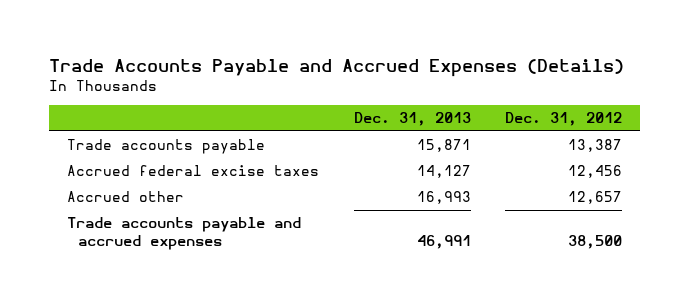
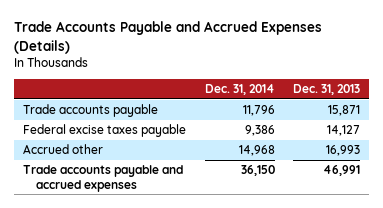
[505,112,623,127] Dec. 31, 2012 -> none
none -> [204,83,275,95] Dec. 31, 2014
[66,165,319,177] Accrued federal excise taxes -> [23,124,187,138] Federal excise taxes payable

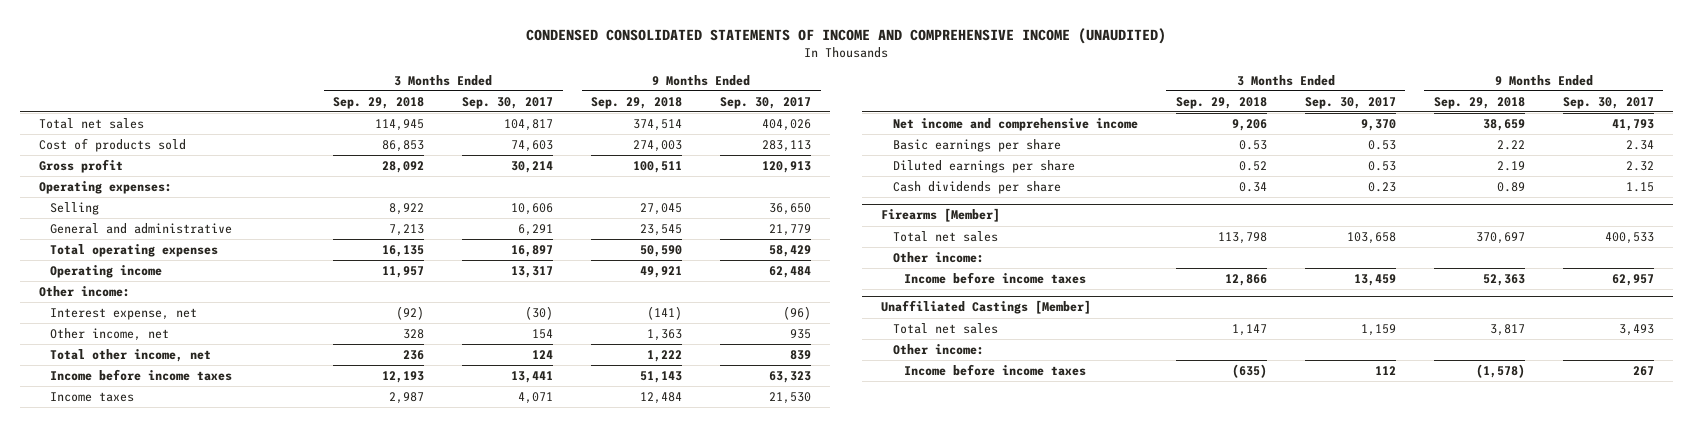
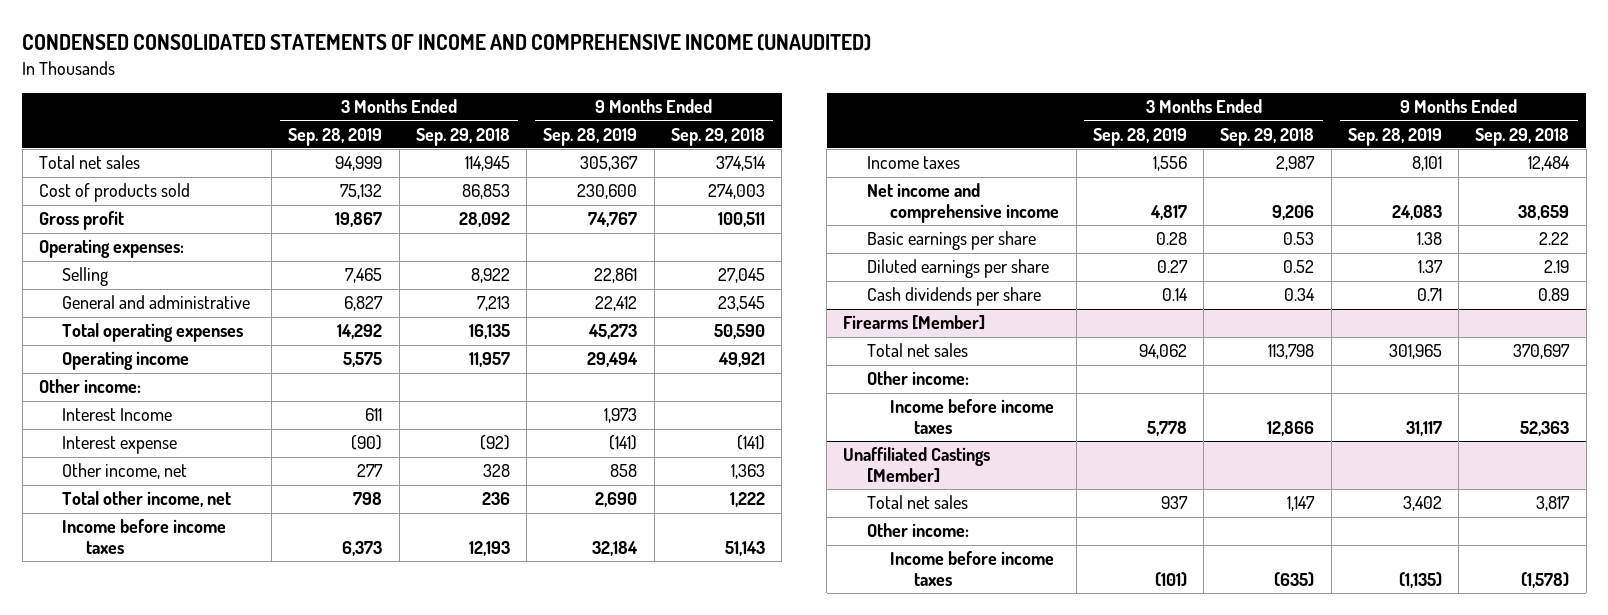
[462,96,554,109] Sep. 30, 2017 -> none
[720,96,812,109] Sep. 30, 2017 -> none
none -> [288,127,383,146] Sep. 28, 2019
none -> [543,127,638,146] Sep. 28, 2019
none -> [62,408,173,422] Interest Income
[50,307,198,320] Interest expense, net -> [62,436,178,455] Interest expense

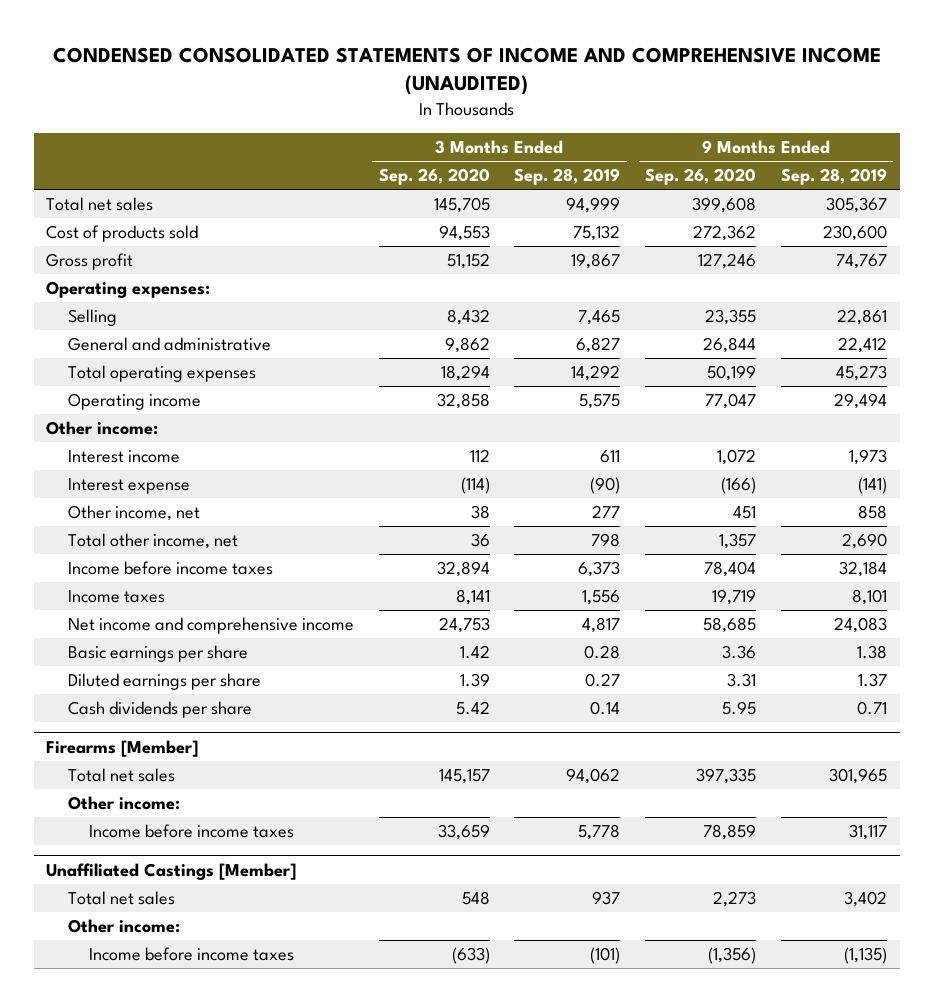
[415,127,510,146] Sep. 29, 2018 -> none
[670,127,765,146] Sep. 29, 2018 -> none
none -> [378,168,490,186] Sep. 26, 2020
none -> [645,168,757,186] Sep. 26, 2020
[62,408,173,422] Interest Income -> [67,450,180,464] Interest income

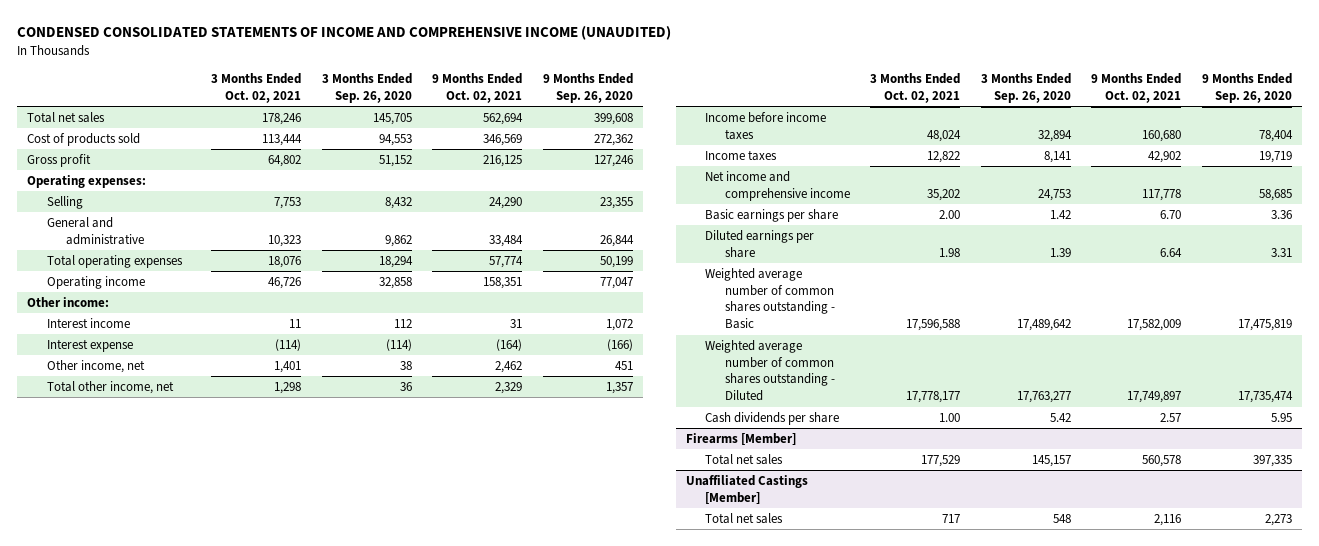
[514,168,621,186] Sep. 28, 2019 -> none
[781,168,888,186] Sep. 28, 2019 -> none
none -> [211,73,302,103] 3 Months Ended Oct. 02, 2021
none -> [432,73,523,103] 9 Months Ended Oct. 02, 2021
none -> [705,267,835,330] Weighted average number of common shares outstanding - Basic
none -> [705,339,835,402] Weighted average number of common shares outstanding - Diluted
[67,796,180,811] Other income: -> none
[88,824,294,839] Income before income taxes -> none
[67,919,180,934] Other income: -> none
[88,947,294,962] Income before income taxes -> none

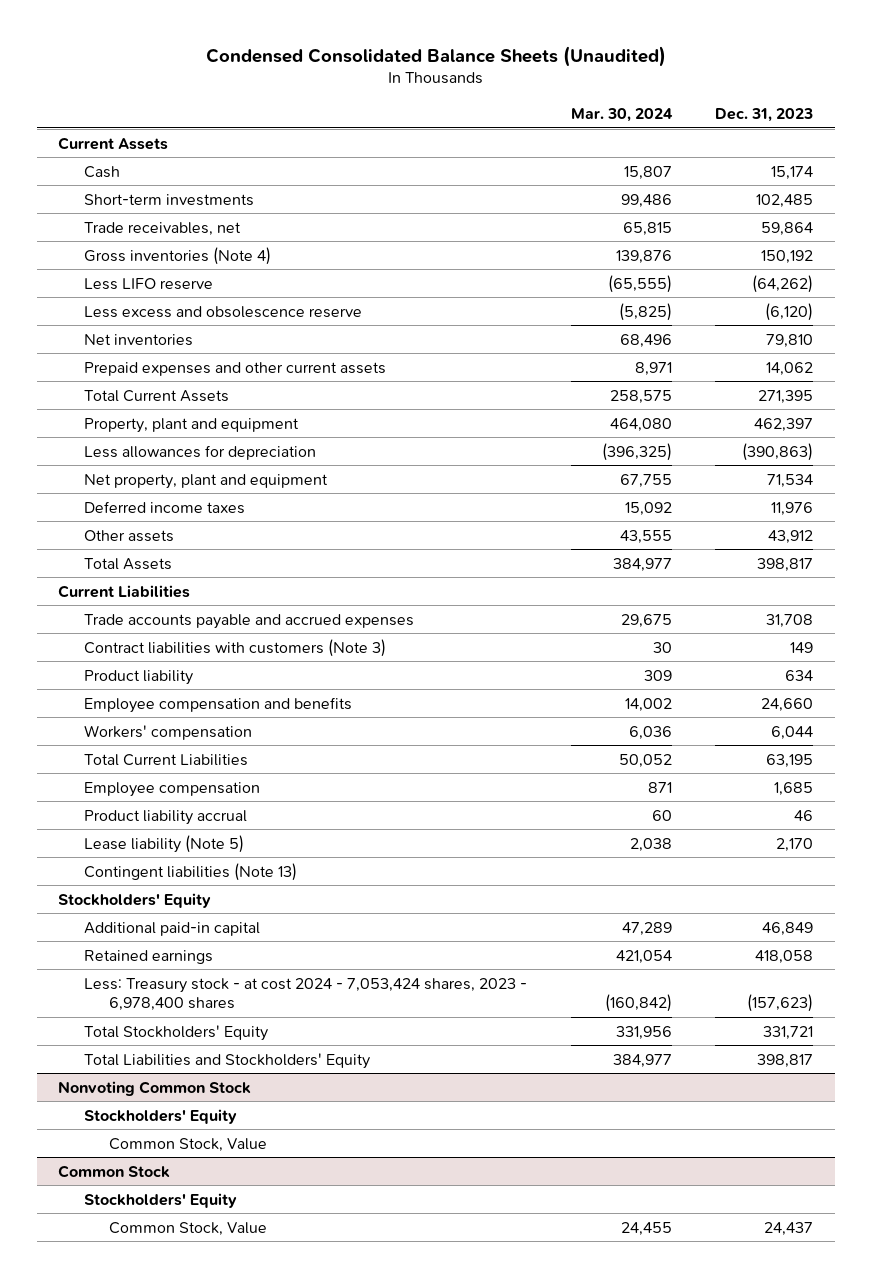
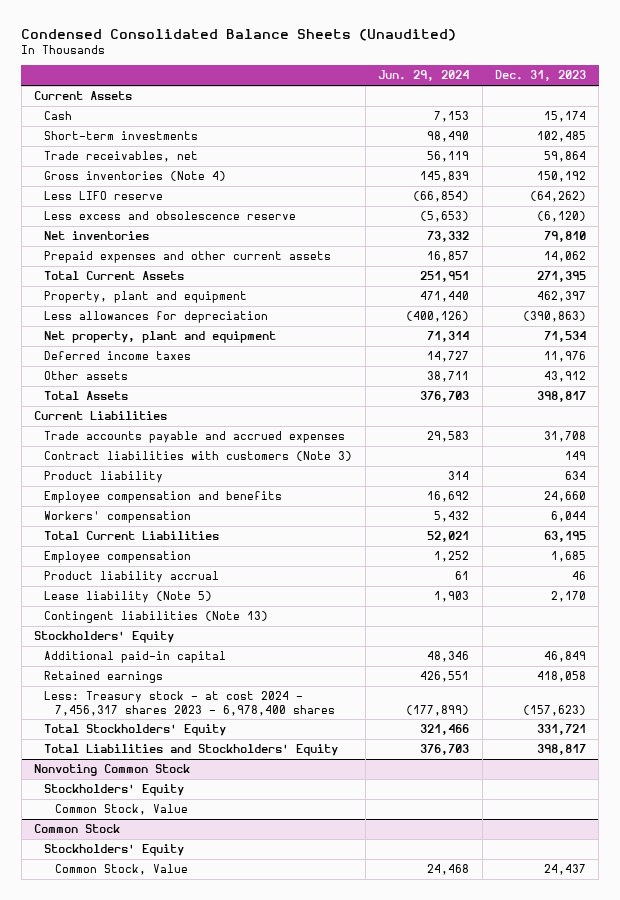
[570,108,673,123] Mar. 30, 2024 -> none
none -> [378,70,470,82] Jun. 29, 2024
[83,977,527,1012] Less: Treasury stock - at cost 2024 - 7,053,424 shares, 2023 - 6,978,400 shares -> [44,691,335,716] Less: Treasury stock - at cost 2024 - 7,456,317 shares 2023 - 6,978,400 shares

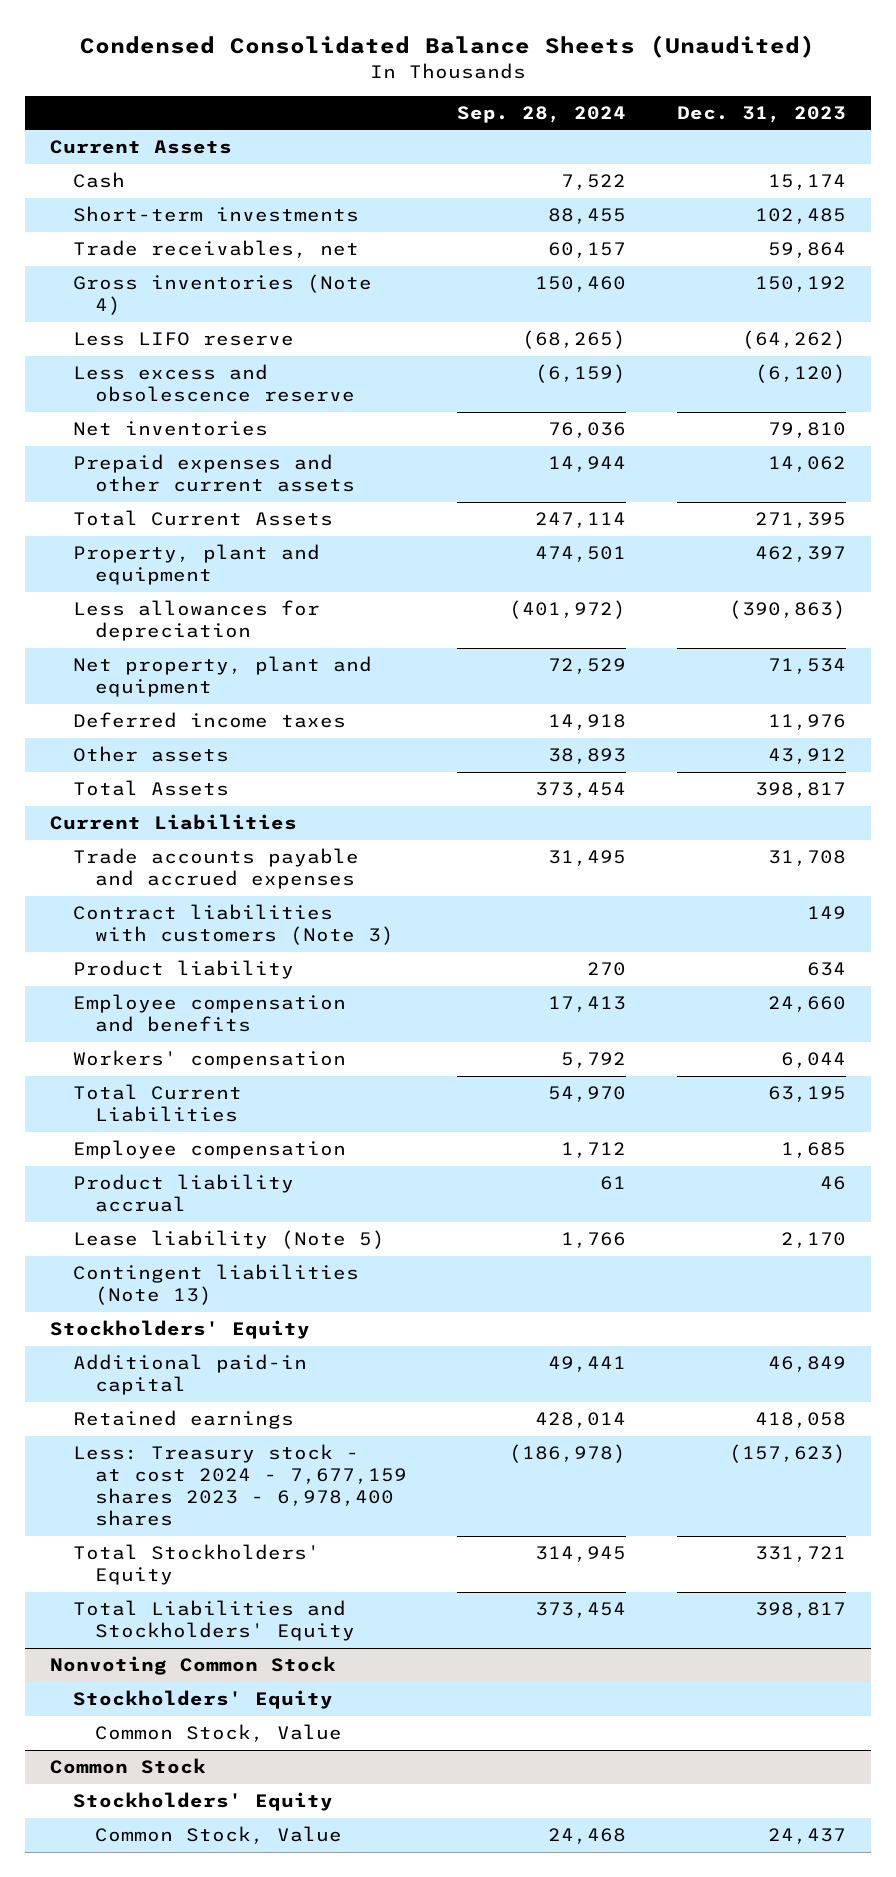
[378,70,470,82] Jun. 29, 2024 -> none
none -> [457,105,627,123] Sep. 28, 2024
[44,691,335,716] Less: Treasury stock - at cost 2024 - 7,456,317 shares 2023 - 6,978,400 shares -> [72,1444,407,1526] Less: Treasury stock - at cost 2024 - 7,677,159 shares 2023 - 6,978,400 shares

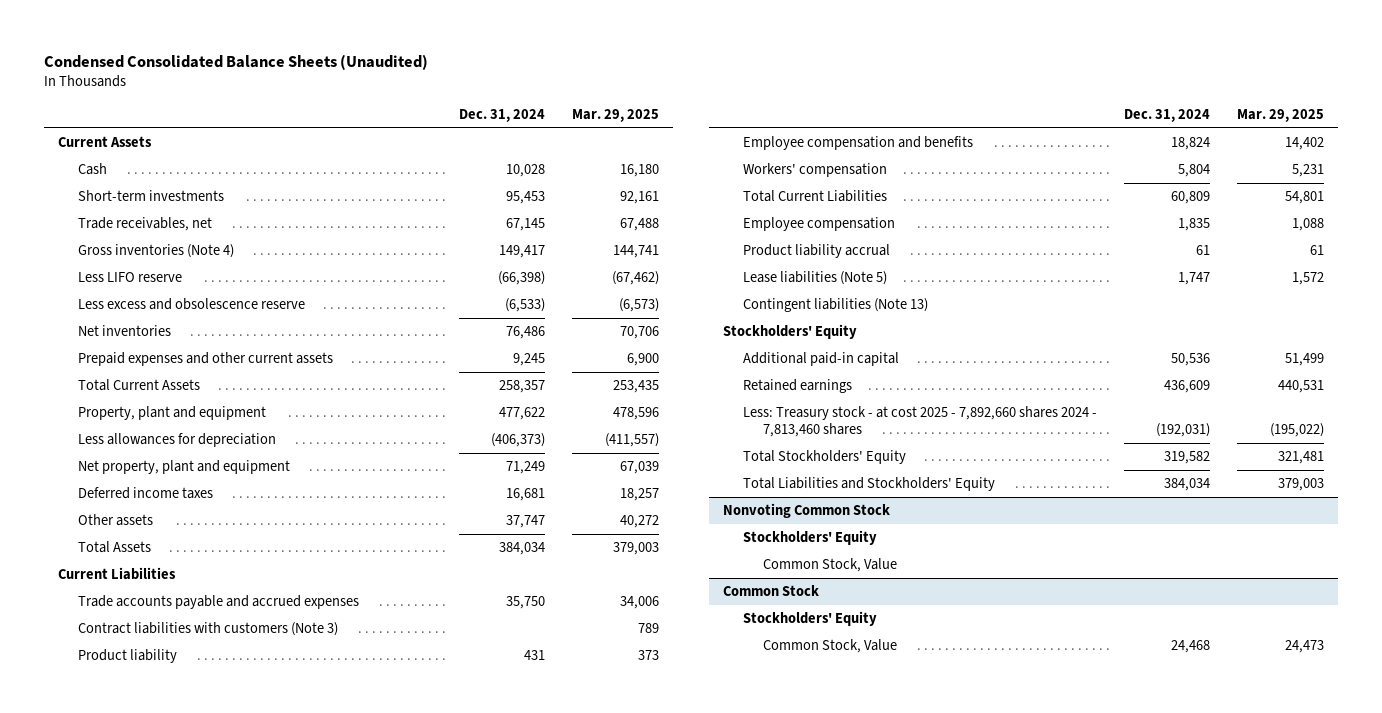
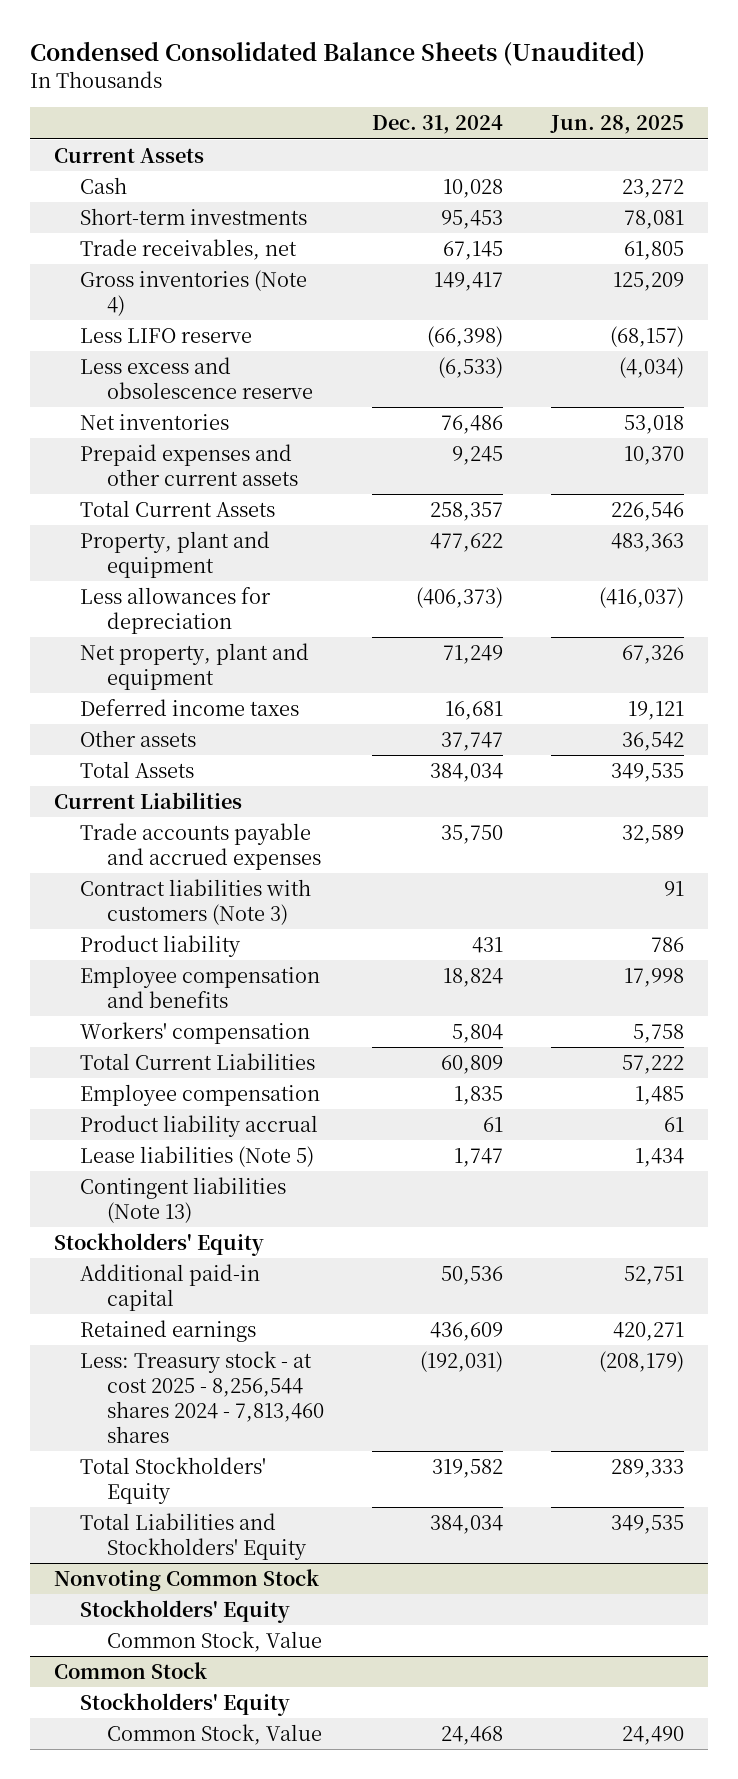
[572,108,660,122] Mar. 29, 2025 -> none
none -> [549,115,684,135] Jun. 28, 2025
[742,406,1097,438] Less: Treasury stock - at cost 2025 - 7,892,660 shares 2024 - 7,813,460 shares -> [80,1350,324,1443] Less: Treasury stock - at cost 2025 - 8,256,544 shares 2024 - 7,813,460 shares

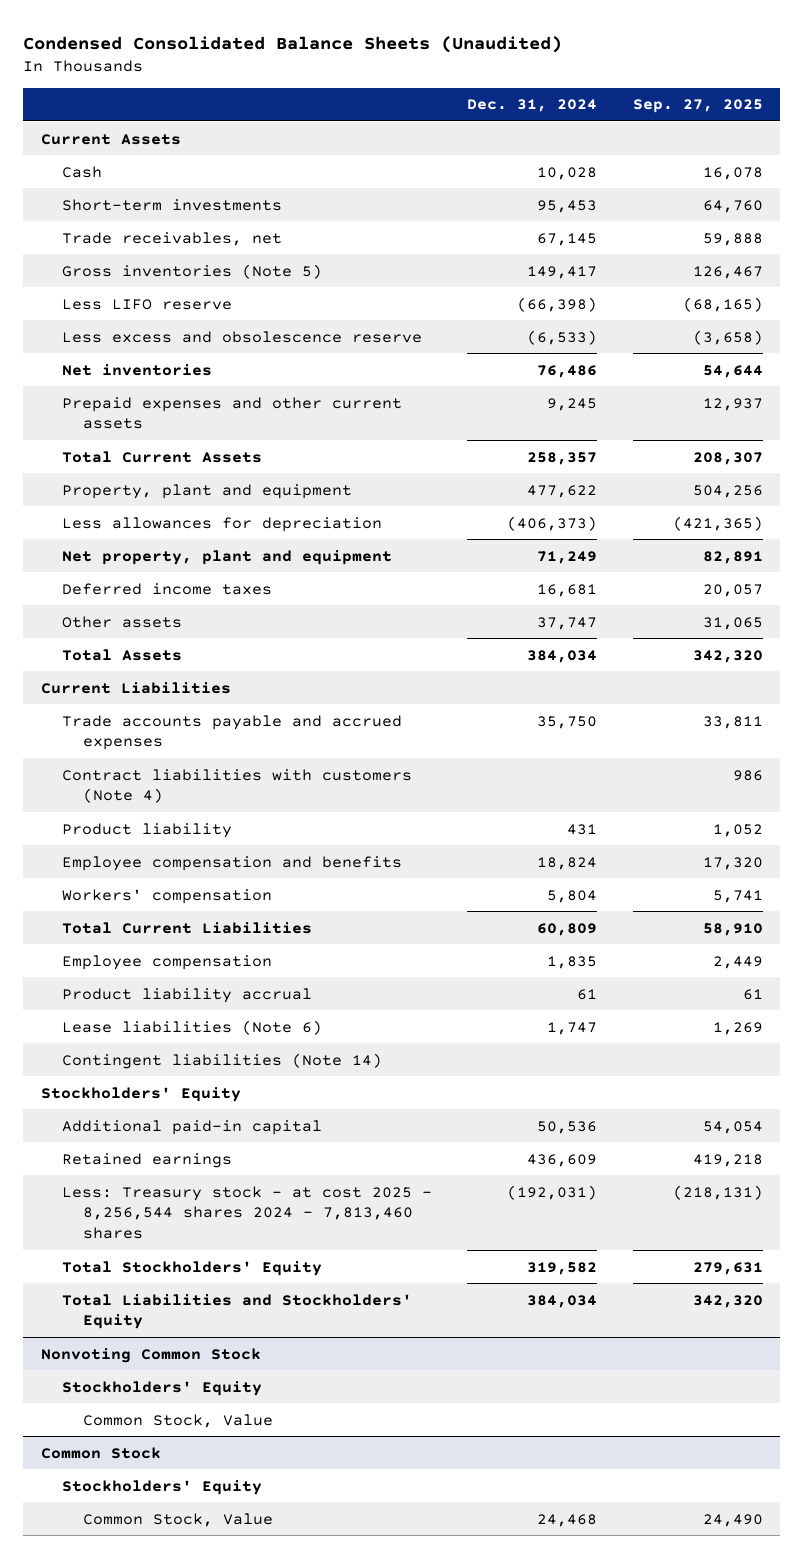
[549,115,684,135] Jun. 28, 2025 -> none
none -> [632,99,763,114] Sep. 27, 2025
[80,269,308,316] Gross inventories (Note 4) -> [61,263,322,279] Gross inventories (Note 5)
[80,878,312,925] Contract liabilities with customers (Note 3) -> [61,768,412,804] Contract liabilities with customers (Note 4)
[80,1145,315,1167] Lease liabilities (Note 5) -> [61,1019,322,1035] Lease liabilities (Note 6)
[80,1176,287,1223] Contingent liabilities (Note 13) -> [61,1052,382,1069] Contingent liabilities (Note 14)

